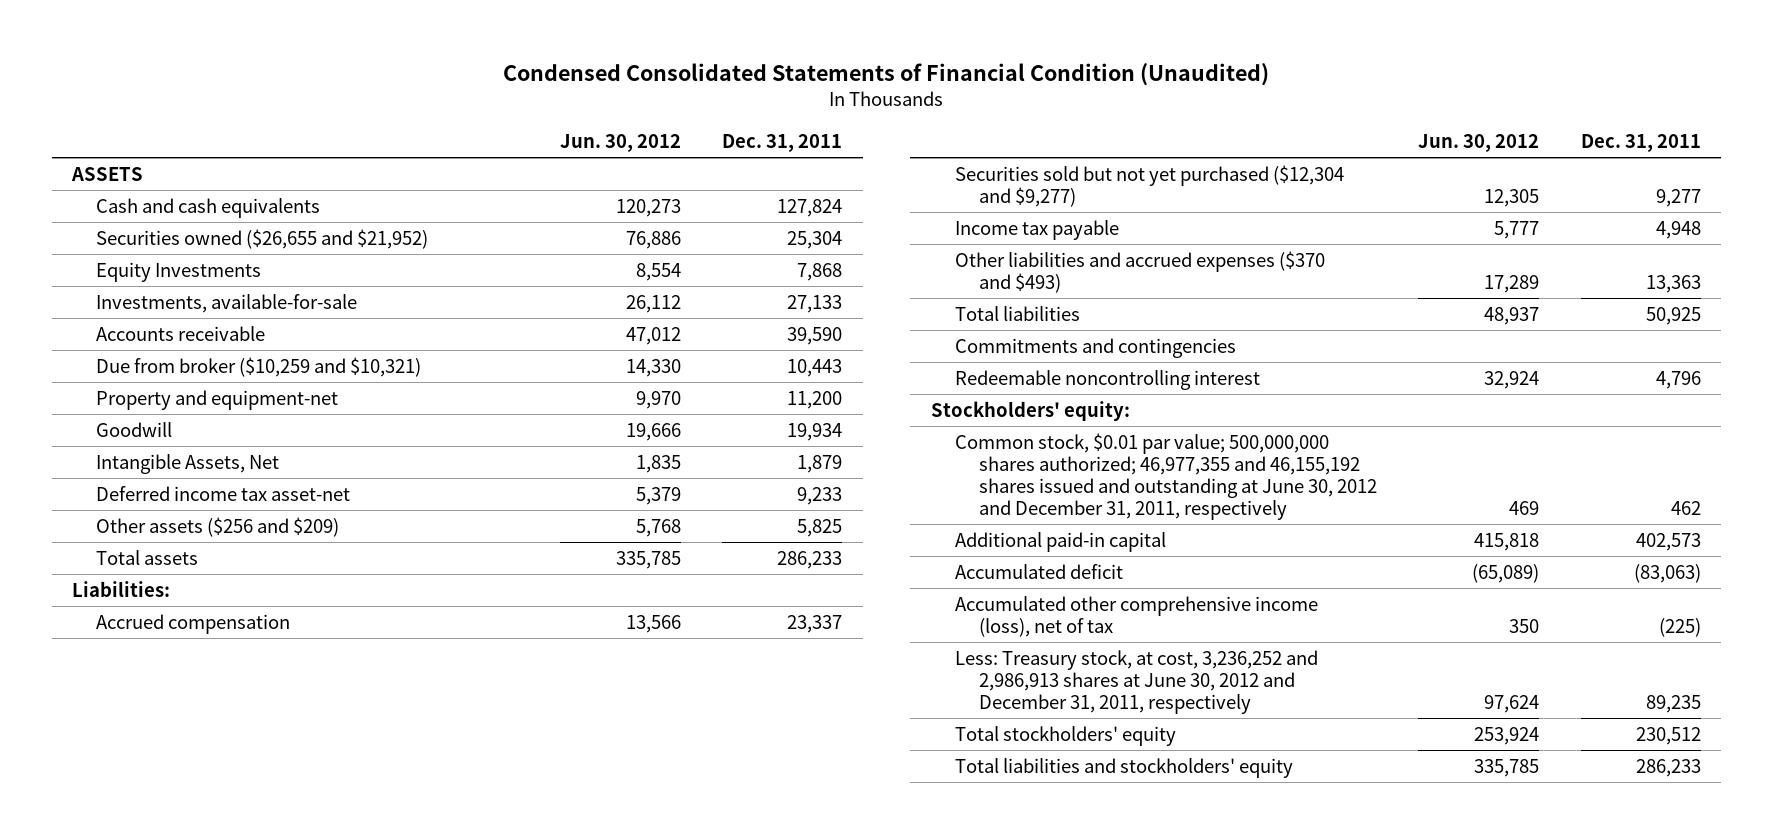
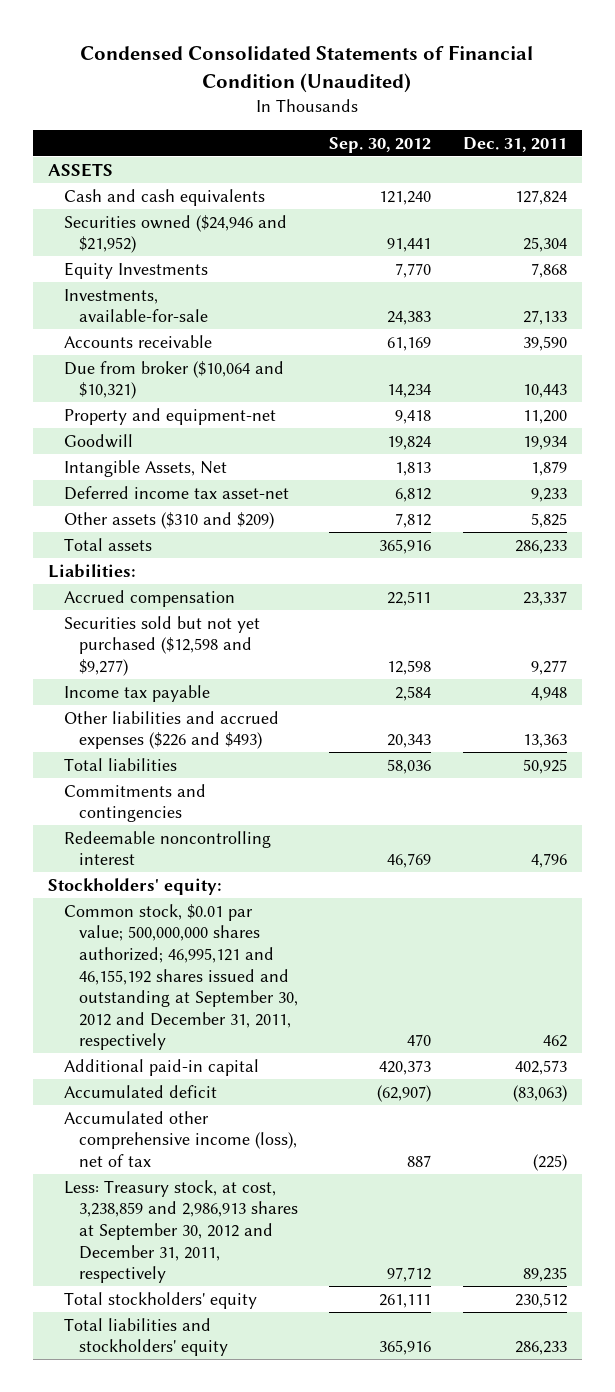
[559,133,681,152] Jun. 30, 2012 -> none
none -> [329,136,432,153] Sep. 30, 2012
[96,229,429,250] Securities owned ($26,655 and $21,952) -> [63,214,287,254] Securities owned ($24,946 and $21,952)
[96,357,422,378] Due from broker ($10,259 and $10,321) -> [63,360,284,400] Due from broker ($10,064 and $10,321)
[96,517,340,538] Other assets ($256 and $209) -> [63,511,274,529] Other assets ($310 and $209)
[954,165,1344,207] Securities sold but not yet purchased ($12,304 and $9,277) -> [63,615,260,676] Securities sold but not yet purchased ($12,598 and $9,277)
[954,251,1325,293] Other liabilities and accrued expenses ($370 and $493) -> [63,710,279,750] Other liabilities and accrued expenses ($226 and $493)
[954,433,1377,520] Common stock, $0.01 par value; 500,000,000 shares authorized; 46,977,355 and 46,155,192 shares issued and outstanding at June 30, 2012 and December 31, 2011, respectively -> [63,903,299,1051] Common stock, $0.01 par value; 500,000,000 shares authorized; 46,995,121 and 46,155,192 shares issued and outstanding at September 30, 2012 and December 31, 2011, respectively
[954,650,1318,714] Less: Treasury stock, at cost, 3,236,252 and 2,986,913 shares at June 30, 2012 and December 31, 2011, respectively -> [63,1179,299,1284] Less: Treasury stock, at cost, 3,238,859 and 2,986,913 shares at September 30, 2012 and December 31, 2011, respectively

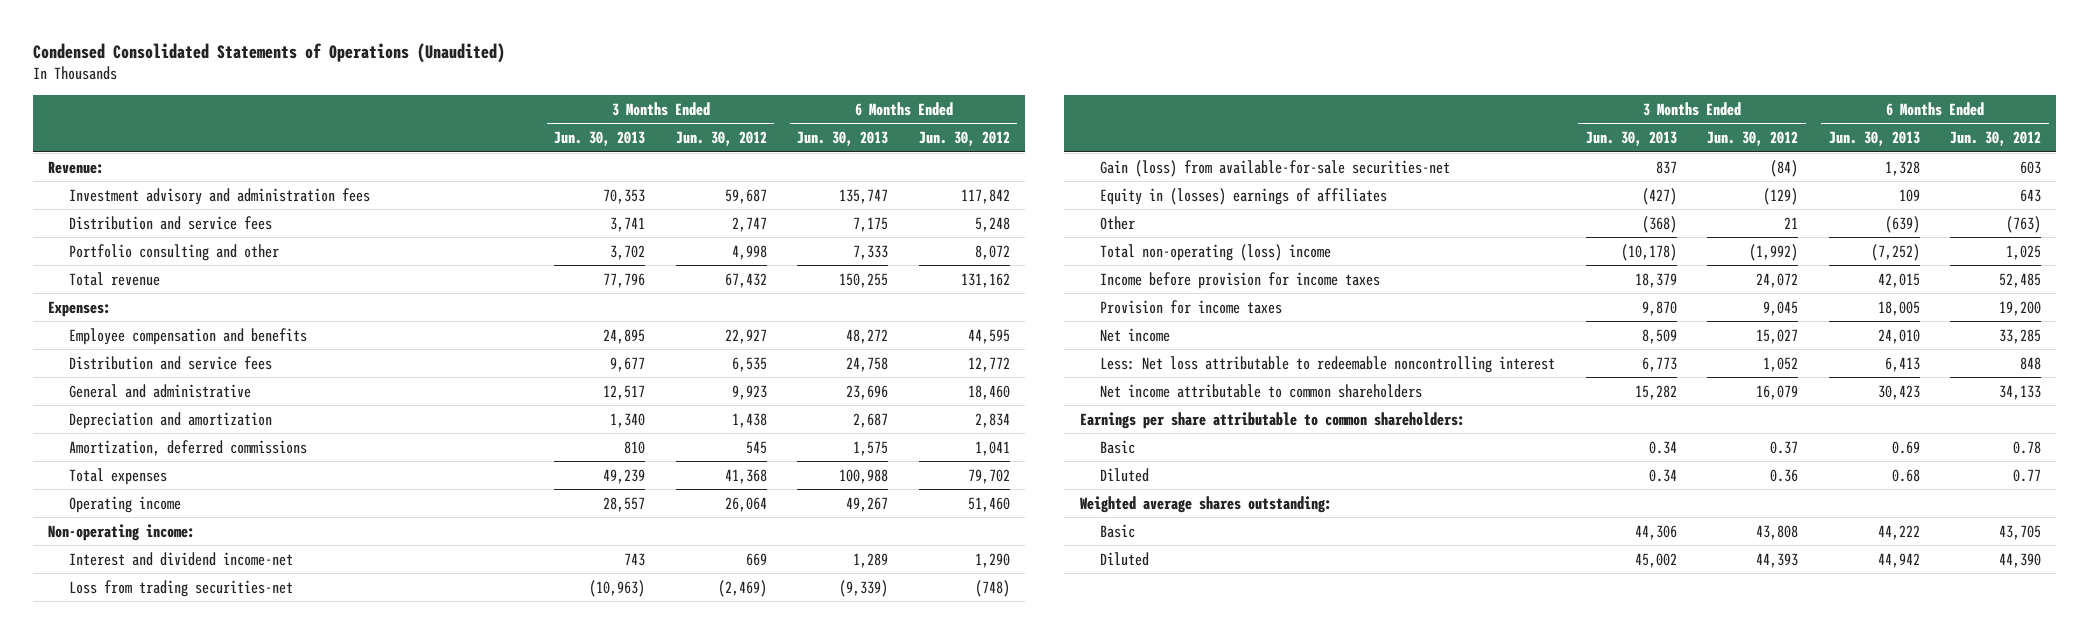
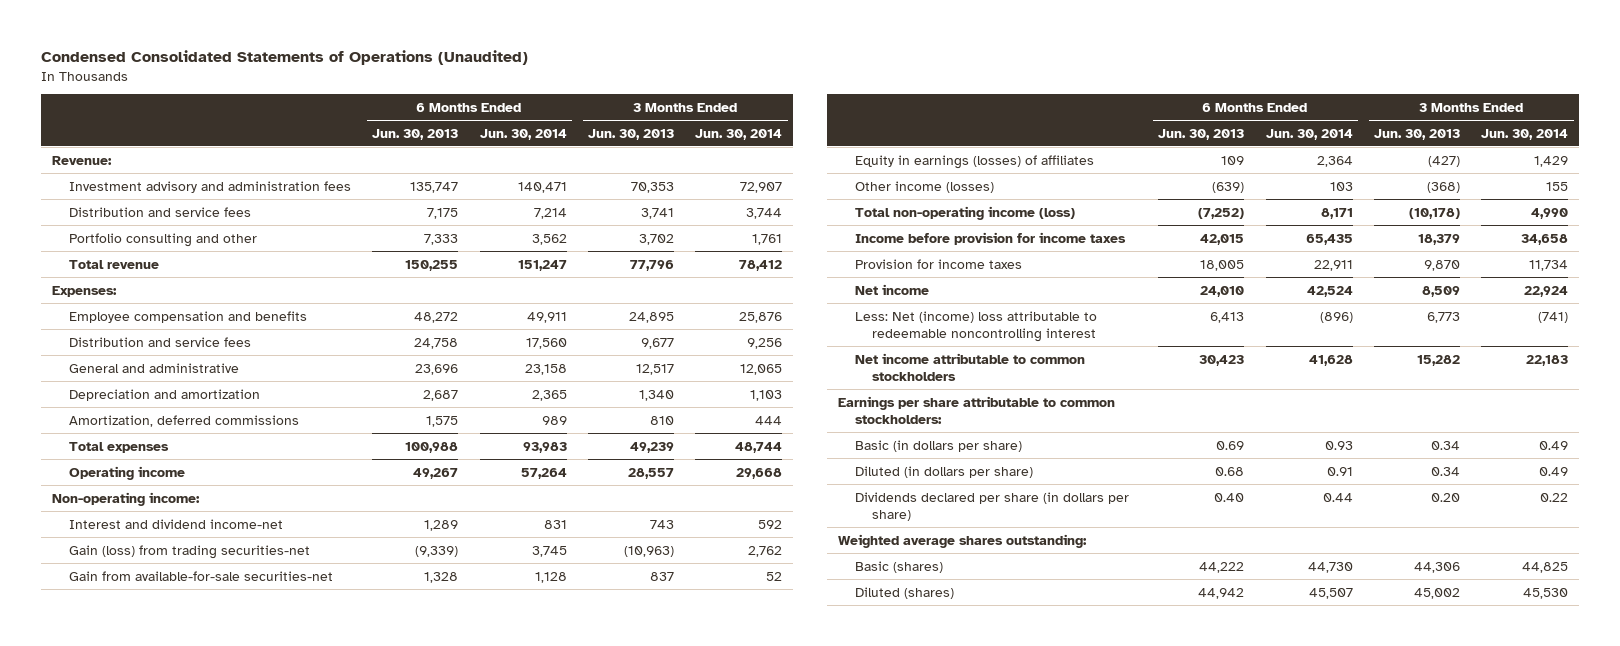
[675,131,767,147] Jun. 30, 2012 -> none
[918,131,1010,147] Jun. 30, 2012 -> none
none -> [479,128,567,140] Jun. 30, 2014
none -> [695,128,783,140] Jun. 30, 2014
[68,579,293,597] Loss from trading securities-net -> [68,544,310,559] Gain (loss) from trading securities-net
[1100,159,1451,177] Gain (loss) from available-for-sale securities-net -> [68,570,333,581] Gain from available-for-sale securities-net
[1100,187,1388,205] Equity in (losses) earnings of affiliates -> [854,154,1094,169] Equity in earnings (losses) of affiliates
[1100,215,1136,230] Other -> [854,180,994,193] Other income (losses)
[1100,243,1332,261] Total non-operating (loss) income -> [854,205,1075,220] Total non-operating income (loss)
[1100,355,1556,373] Less: Net loss attributable to redeemable noncontrolling interest -> [854,310,1097,343] Less: Net (income) loss attributable to redeemable noncontrolling interest
[1100,383,1423,398] Net income attributable to common shareholders -> [854,352,1085,382] Net income attributable to common stockholders
[1079,411,1465,429] Earnings per share attributable to common shareholders: -> [837,395,1115,425] Earnings per share attributable to common stockholders:
[1100,439,1136,454] Basic -> [854,439,1022,452] Basic (in dollars per share)
[1100,467,1150,482] Diluted -> [854,465,1033,478] Diluted (in dollars per share)
none -> [854,491,1129,522] Dividends declared per share (in dollars per share)
[1100,523,1136,538] Basic -> [854,560,943,573] Basic (shares)
[1100,551,1150,566] Diluted -> [854,586,954,599] Diluted (shares)

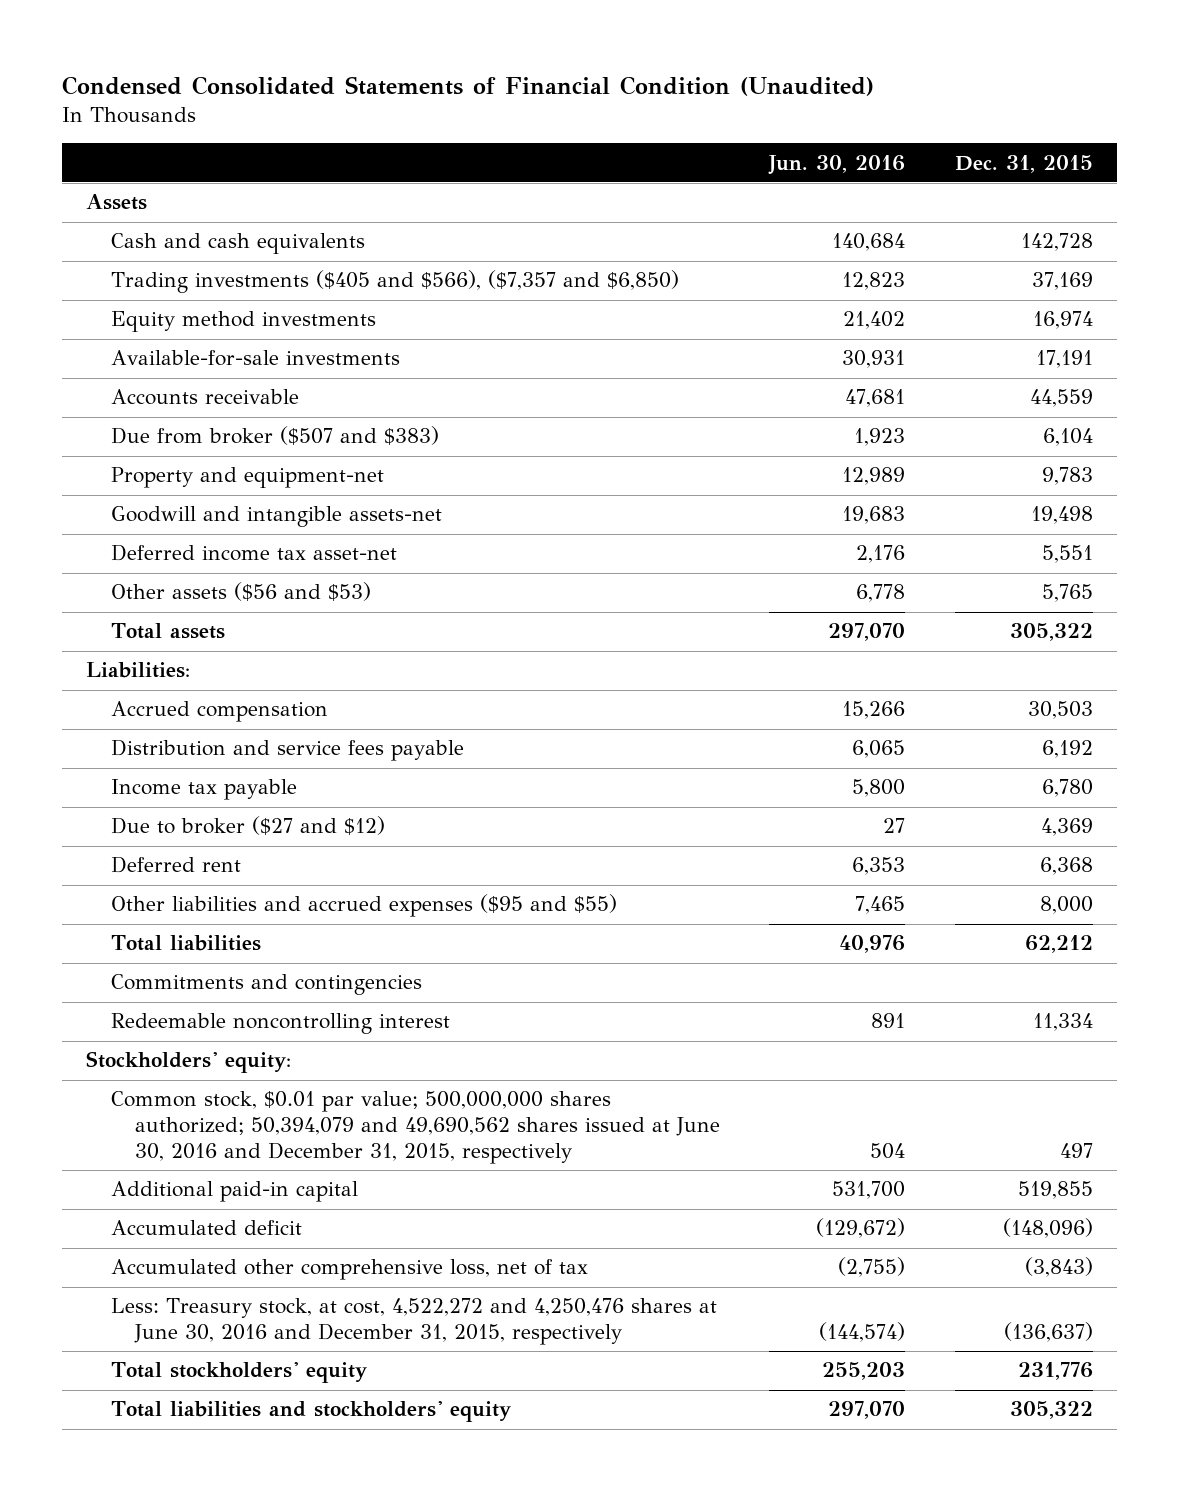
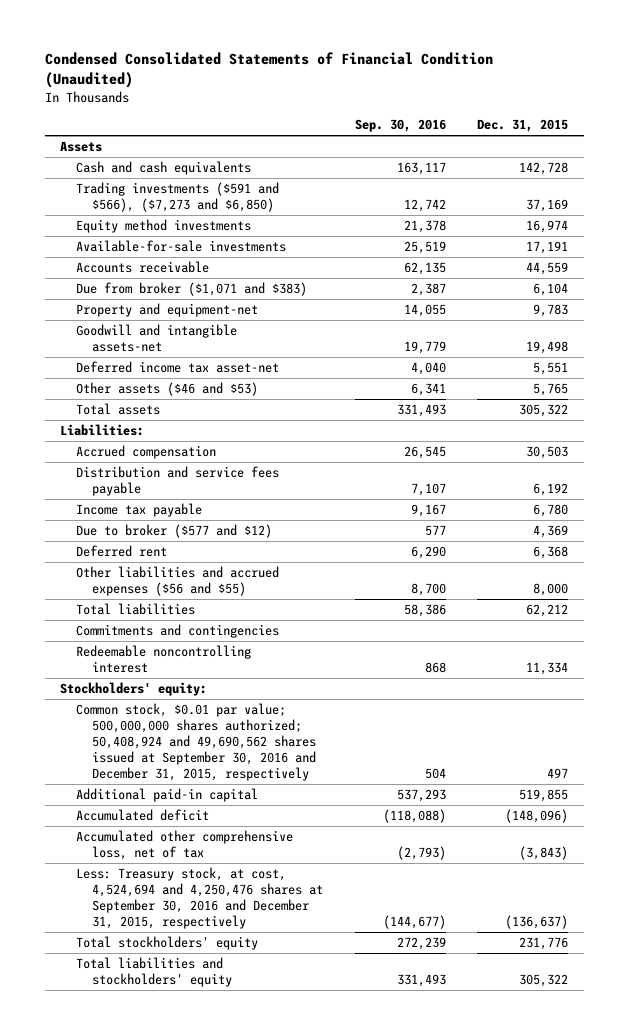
[768,154,906,175] Jun. 30, 2016 -> none
none -> [354,119,446,133] Sep. 30, 2016
[110,270,679,294] Trading investments ($405 and $566), ($7,357 and $6,850) -> [76,181,280,212] Trading investments ($591 and $566), ($7,273 and $6,850)
[110,426,439,446] Due from broker ($507 and $383) -> [76,281,308,296] Due from broker ($1,071 and $383)
[110,582,371,602] Other assets ($56 and $53) -> [76,381,259,396] Other assets ($46 and $53)
[110,816,385,836] Due to broker ($27 and $12) -> [76,523,273,538] Due to broker ($577 and $12)
[110,894,617,918] Other liabilities and accrued expenses ($95 and $55) -> [76,565,280,596] Other liabilities and accrued expenses ($56 and $55)
[110,1091,721,1165] Common stock, $0.01 par value; 500,000,000 shares authorized; 50,394,079 and 49,690,562 shares issued at June 30, 2016 and December 31, 2015, respectively -> [76,702,316,782] Common stock, $0.01 par value; 500,000,000 shares authorized; 50,408,924 and 49,690,562 shares issued at September 30, 2016 and December 31, 2015, respectively
[110,1298,717,1346] Less: Treasury stock, at cost, 4,522,272 and 4,250,476 shares at June 30, 2016 and December 31, 2015, respectively -> [76,866,323,930] Less: Treasury stock, at cost, 4,524,694 and 4,250,476 shares at September 30, 2016 and December 31, 2015, respectively

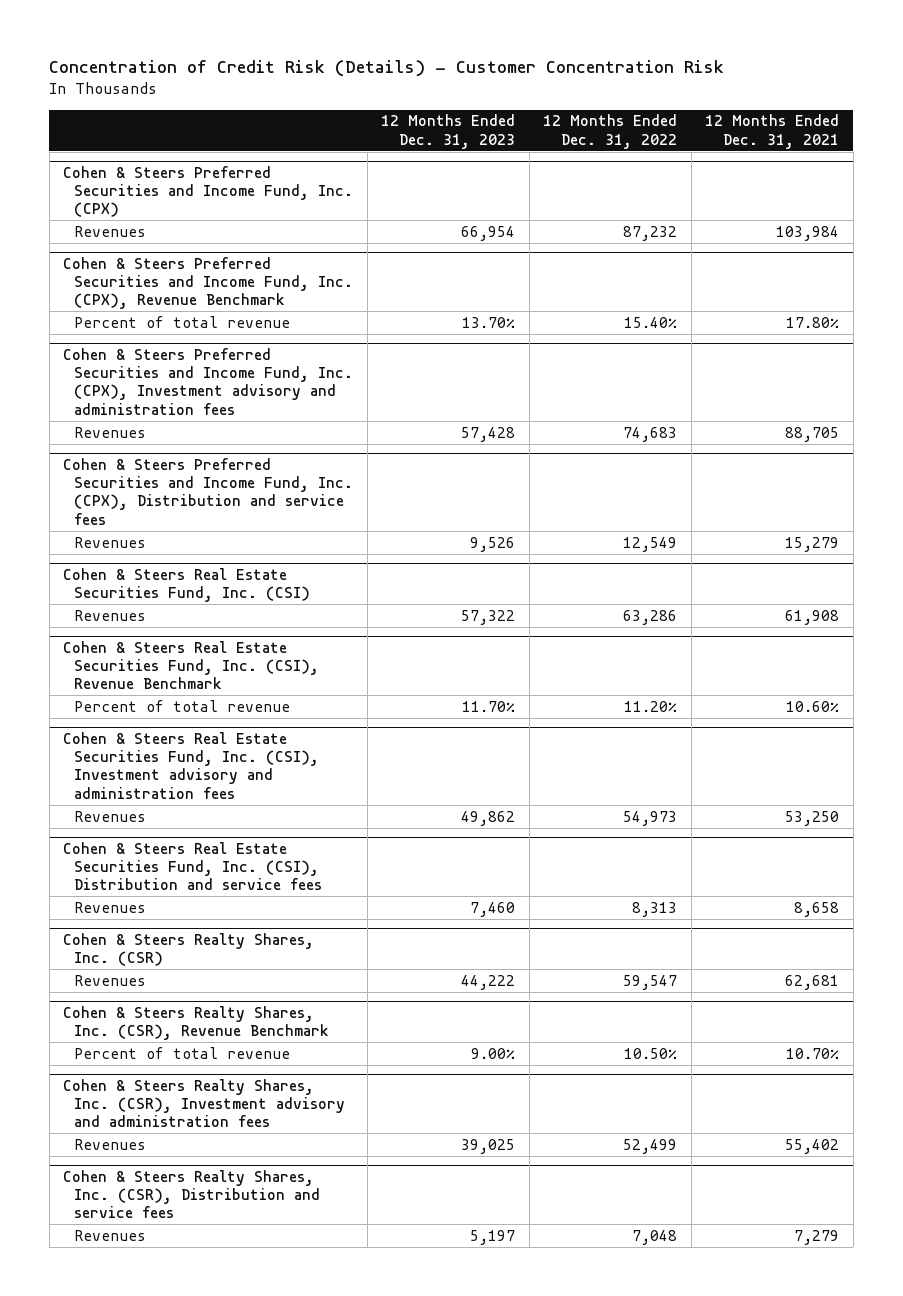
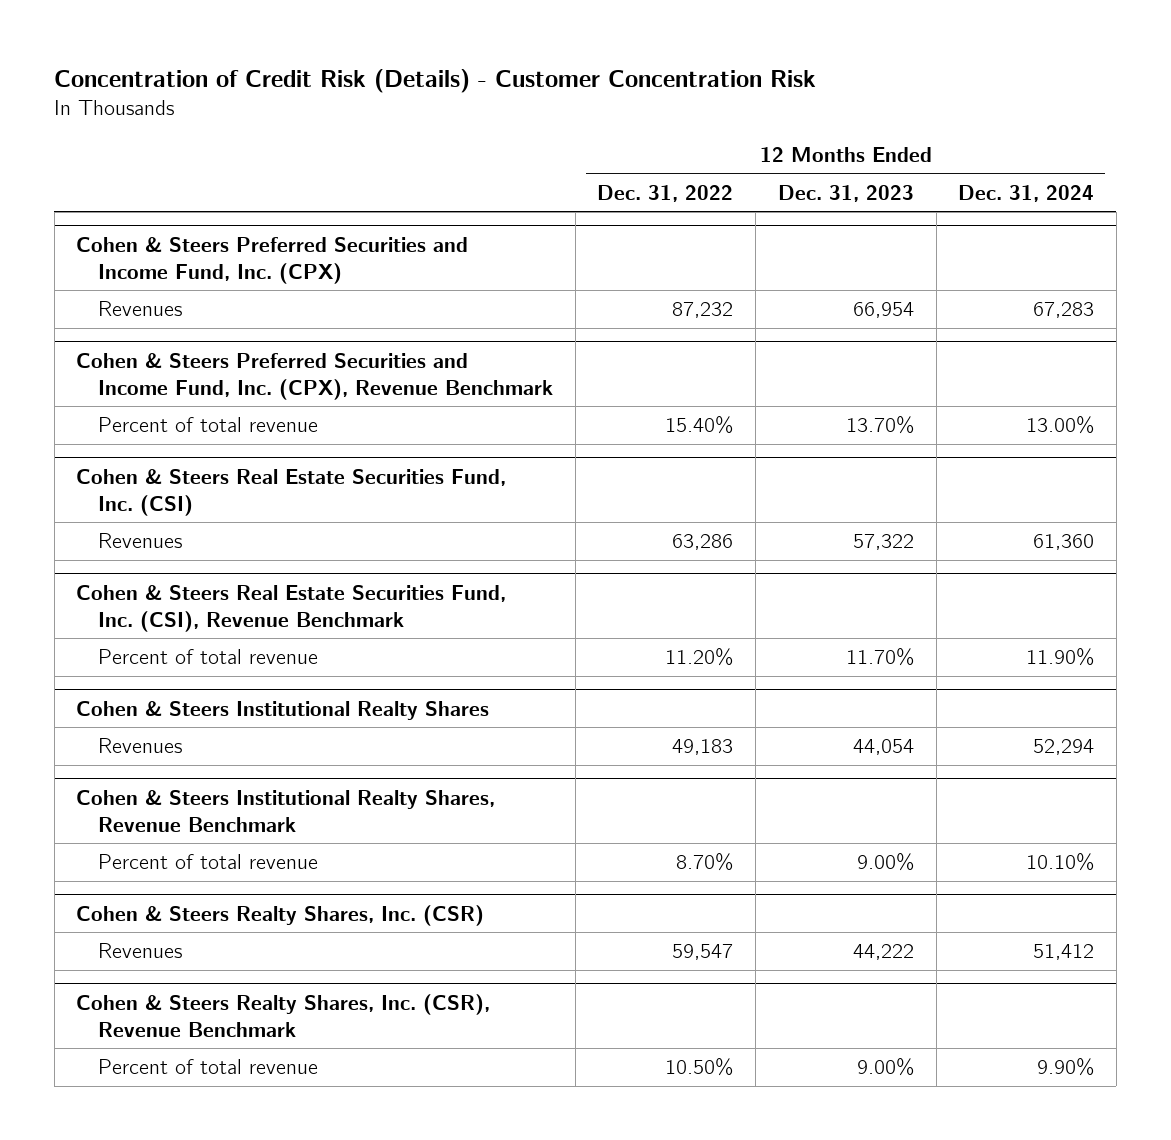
[705,114,840,149] 12 Months Ended Dec. 31, 2021 -> none
none -> [958,184,1095,202] Dec. 31, 2024
[63,347,354,415] Cohen & Steers Preferred Securities and Income Fund, Inc. (CPX), Investment advisory and administration fees -> none
[74,426,147,438] Revenues -> none
[63,457,354,525] Cohen & Steers Preferred Securities and Income Fund, Inc. (CPX), Distribution and service fees -> none
[74,536,147,548] Revenues -> none
[63,731,320,799] Cohen & Steers Real Estate Securities Fund, Inc. (CSI), Investment advisory and administration fees -> none
[63,841,323,891] Cohen & Steers Real Estate Securities Fund, Inc. (CSI), Distribution and service fees -> none
[74,901,147,913] Revenues -> none
none -> [76,700,490,720] Cohen & Steers Institutional Realty Shares
[461,810,516,826] 49,862 -> [852,739,914,756] 44,054
[623,810,678,826] 54,973 -> [672,739,734,756] 49,183
none -> [76,789,496,832] Cohen & Steers Institutional Realty Shares, Revenue Benchmark
none -> [97,854,318,870] Percent of total revenue
[63,1078,346,1128] Cohen & Steers Realty Shares, Inc. (CSR), Investment advisory and administration fees -> none
[74,1138,147,1150] Revenues -> none
[63,1169,321,1219] Cohen & Steers Realty Shares, Inc. (CSR), Distribution and service fees -> none
[74,1229,147,1241] Revenues -> none

